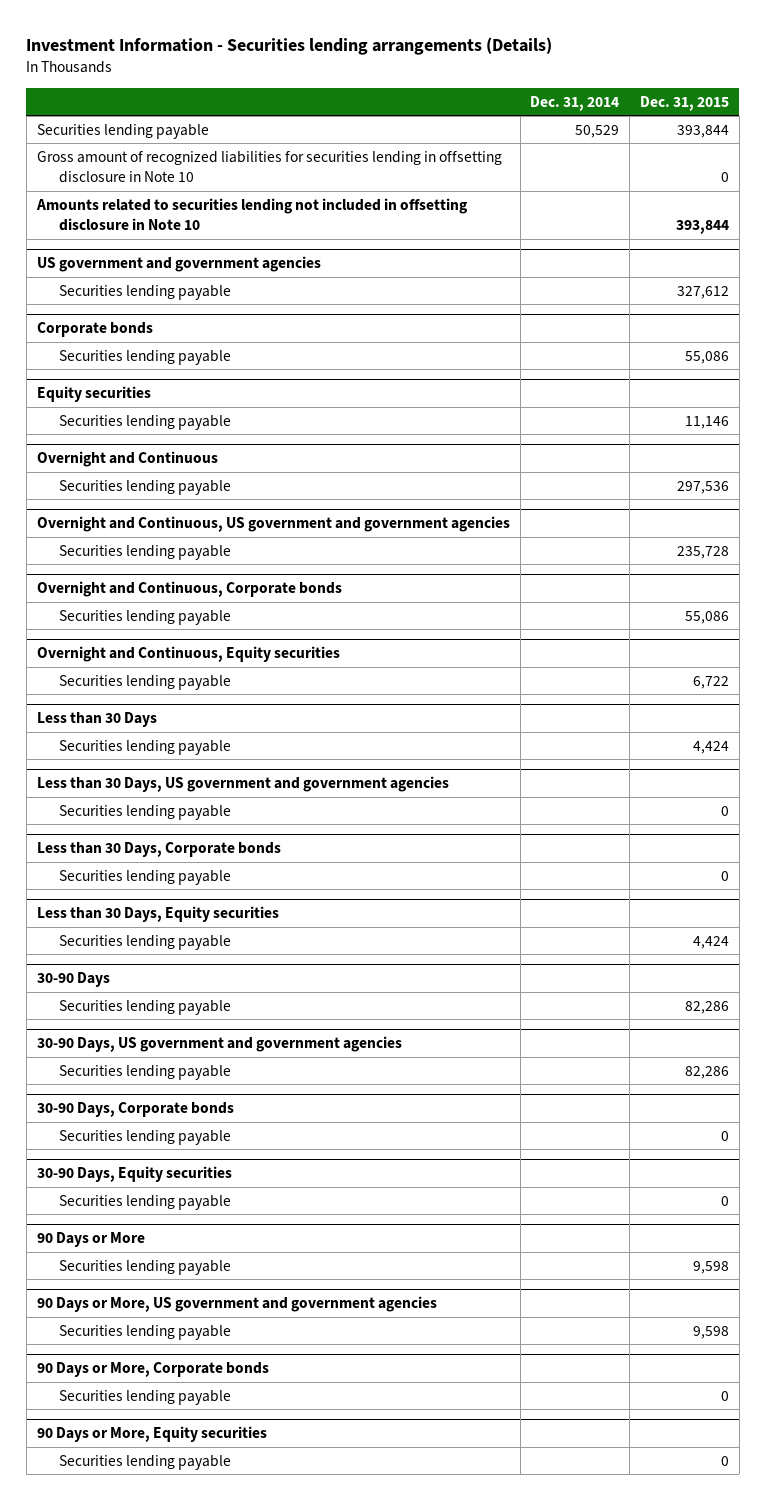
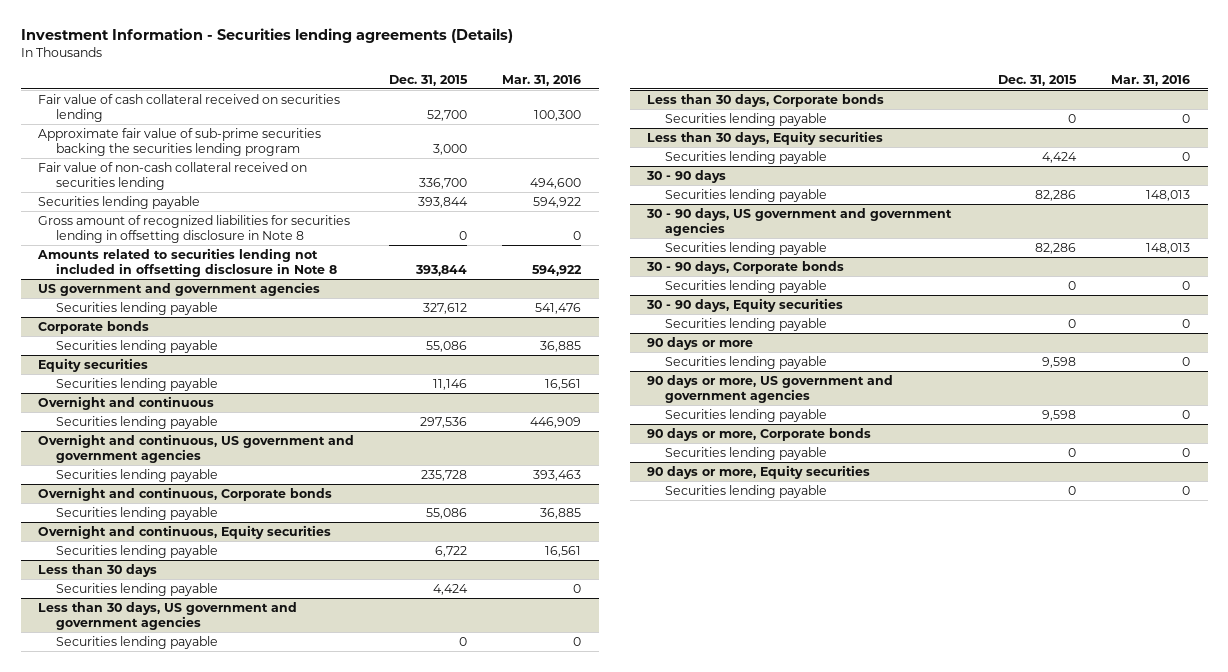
[26,36,553,55] Investment Information - Securities lending arrangements (Details) -> [20,28,513,44] Investment Information - Securities lending agreements (Details)
[530,95,620,111] Dec. 31, 2014 -> none
none -> [502,74,582,86] Mar. 31, 2016
none -> [38,94,341,122] Fair value of cash collateral received on securities lending
none -> [38,128,322,156] Approximate fair value of sub-prime securities backing the securities lending program
none -> [38,162,308,190] Fair value of non-cash collateral received on securities lending
[36,150,502,184] Gross amount of recognized liabilities for securities lending in offsetting disclosure in Note 10 -> [38,215,351,243] Gross amount of recognized liabilities for securities lending in offsetting disclosure in Note 8
[35,197,468,232] Amounts related to securities lending not included in offsetting disclosure in Note 10 -> [37,248,338,277] Amounts related to securities lending not included in offsetting disclosure in Note 8
[36,450,218,467] Overnight and Continuous -> [38,396,215,411] Overnight and continuous
[36,515,510,532] Overnight and Continuous, US government and government agencies -> [38,434,355,463] Overnight and continuous, US government and government agencies
[36,580,342,597] Overnight and Continuous, Corporate bonds -> [38,487,333,502] Overnight and continuous, Corporate bonds
[36,645,340,662] Overnight and Continuous, Equity securities -> [38,525,332,540] Overnight and continuous, Equity securities
[36,711,157,727] Less than 30 Days -> [38,564,158,578] Less than 30 days
[36,775,449,792] Less than 30 Days, US government and government agencies -> [38,602,298,630] Less than 30 days, US government and government agencies
[36,841,281,857] Less than 30 Days, Corporate bonds -> [647,94,885,108] Less than 30 days, Corporate bonds
[36,905,279,922] Less than 30 Days, Equity securities -> [647,131,884,146] Less than 30 days, Equity securities
[36,971,110,987] 30-90 Days -> [646,170,727,184] 30 - 90 days
[36,1035,402,1052] 30-90 Days, US government and government agencies -> [646,208,953,236] 30 - 90 days, US government and government agencies
[36,1101,234,1117] 30-90 Days, Corporate bonds -> [646,261,845,275] 30 - 90 days, Corporate bonds
[36,1165,232,1182] 30-90 Days, Equity securities -> [646,298,844,313] 30 - 90 days, Equity securities
[36,1231,145,1247] 90 Days or More -> [647,337,754,351] 90 days or more
[36,1295,437,1312] 90 Days or More, US government and government agencies -> [647,375,894,403] 90 days or more, US government and government agencies
[36,1361,269,1377] 90 Days or More, Corporate bonds -> [647,428,872,442] 90 days or more, Corporate bonds
[36,1425,267,1442] 90 Days or More, Equity securities -> [647,465,871,480] 90 days or more, Equity securities

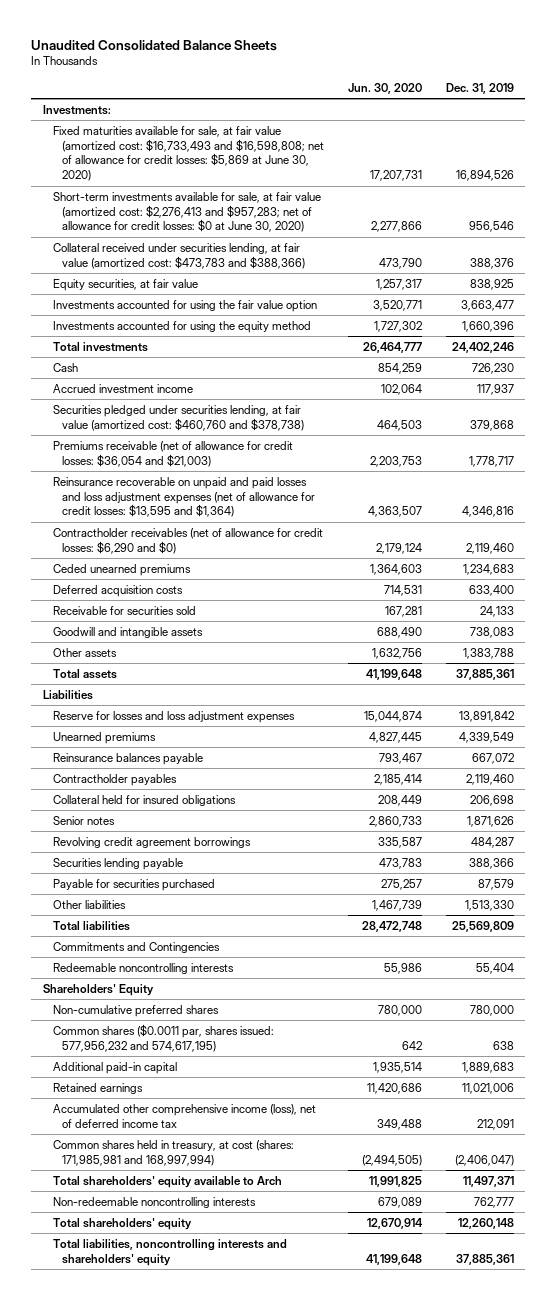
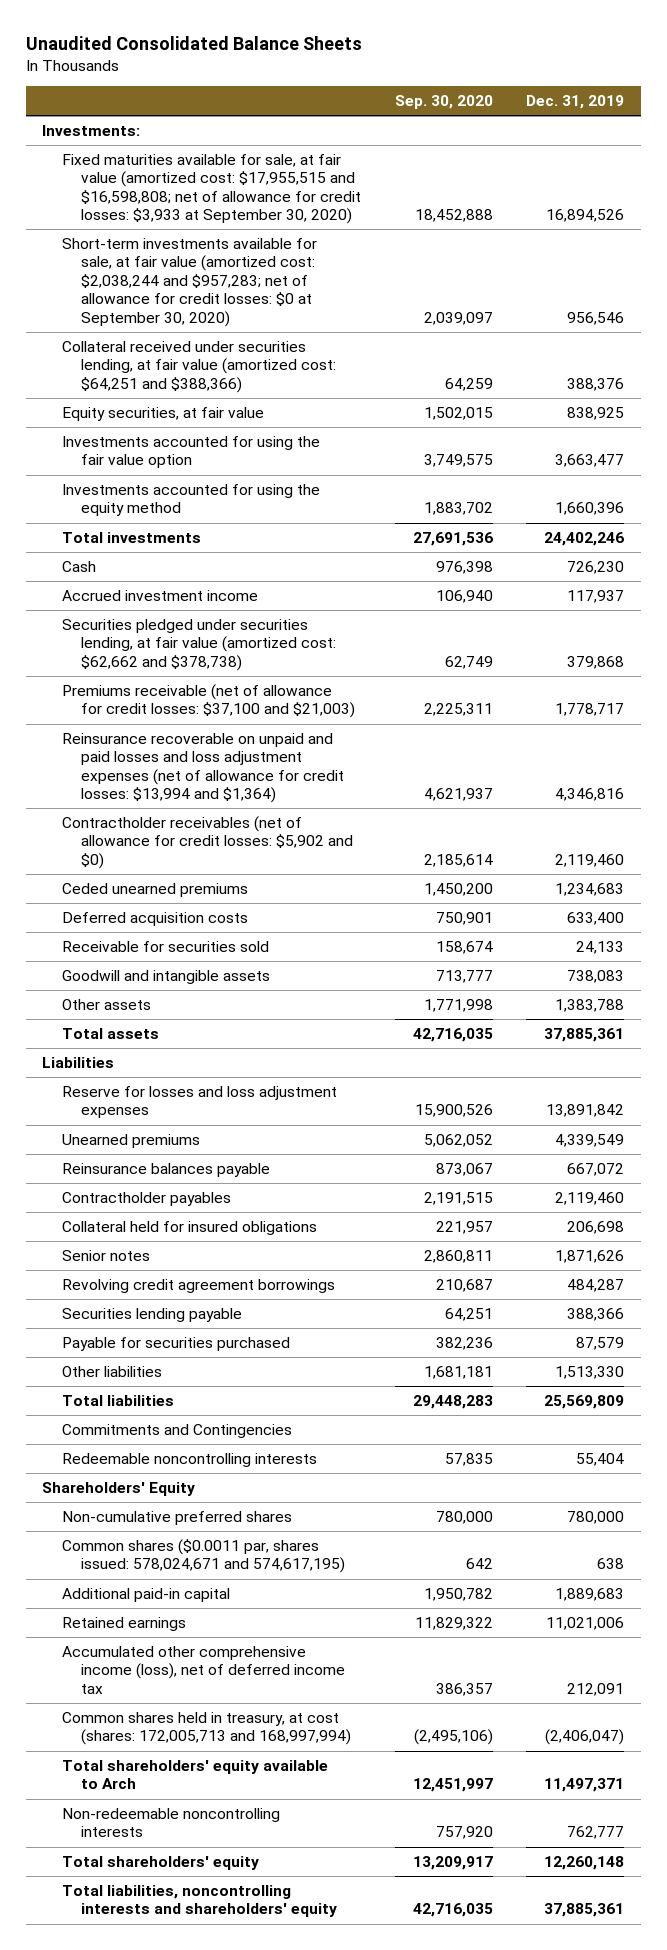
[347,82,422,94] Jun. 30, 2020 -> none
none -> [394,95,493,110] Sep. 30, 2020
[52,125,325,182] Fixed maturities available for sale, at fair value (amortized cost: $16,733,493 and $16,598,808; net of allowance for credit losses: $5,869 at June 30, 2020) -> [61,154,362,225] Fixed maturities available for sale, at fair value (amortized cost: $17,955,515 and $16,598,808; net of allowance for credit losses: $3,933 at September 30, 2020)
[52,191,321,233] Short-term investments available for sale, at fair value (amortized cost: $2,276,413 and $957,283; net of allowance for credit losses: $0 at June 30, 2020) -> [61,238,317,327] Short-term investments available for sale, at fair value (amortized cost: $2,038,244 and $957,283; net of allowance for credit losses: $0 at September 30, 2020)
[52,242,306,269] Collateral received under securities lending, at fair value (amortized cost: $473,783 and $388,366) -> [61,341,337,393] Collateral received under securities lending, at fair value (amortized cost: $64,251 and $388,366)
[52,404,305,431] Securities pledged under securities lending, at fair value (amortized cost: $460,760 and $378,738) -> [61,619,337,671] Securities pledged under securities lending, at fair value (amortized cost: $62,662 and $378,738)
[52,440,293,467] Premiums receivable (net of allowance for credit losses: $36,054 and $21,003) -> [61,684,356,719] Premiums receivable (net of allowance for credit losses: $37,100 and $21,003)
[52,476,316,518] Reinsurance recoverable on unpaid and paid losses and loss adjustment expenses (net of allowance for credit losses: $13,595 and $1,364) -> [61,733,345,804] Reinsurance recoverable on unpaid and paid losses and loss adjustment expenses (net of allowance for credit losses: $13,994 and $1,364)
[52,527,323,554] Contractholder receivables (net of allowance for credit losses: $6,290 and $0) -> [61,816,354,869] Contractholder receivables (net of allowance for credit losses: $5,902 and $0)
[52,1023,274,1052] Common shares ($0.0011 par, shares issued: 577,956,232 and 574,617,195) -> [61,1539,346,1574] Common shares ($0.0011 par, shares issued: 578,024,671 and 574,617,195)
[52,1139,294,1166] Common shares held in treasury, at cost (shares: 171,985,981 and 168,997,994) -> [61,1712,352,1746] Common shares held in treasury, at cost (shares: 172,005,713 and 168,997,994)

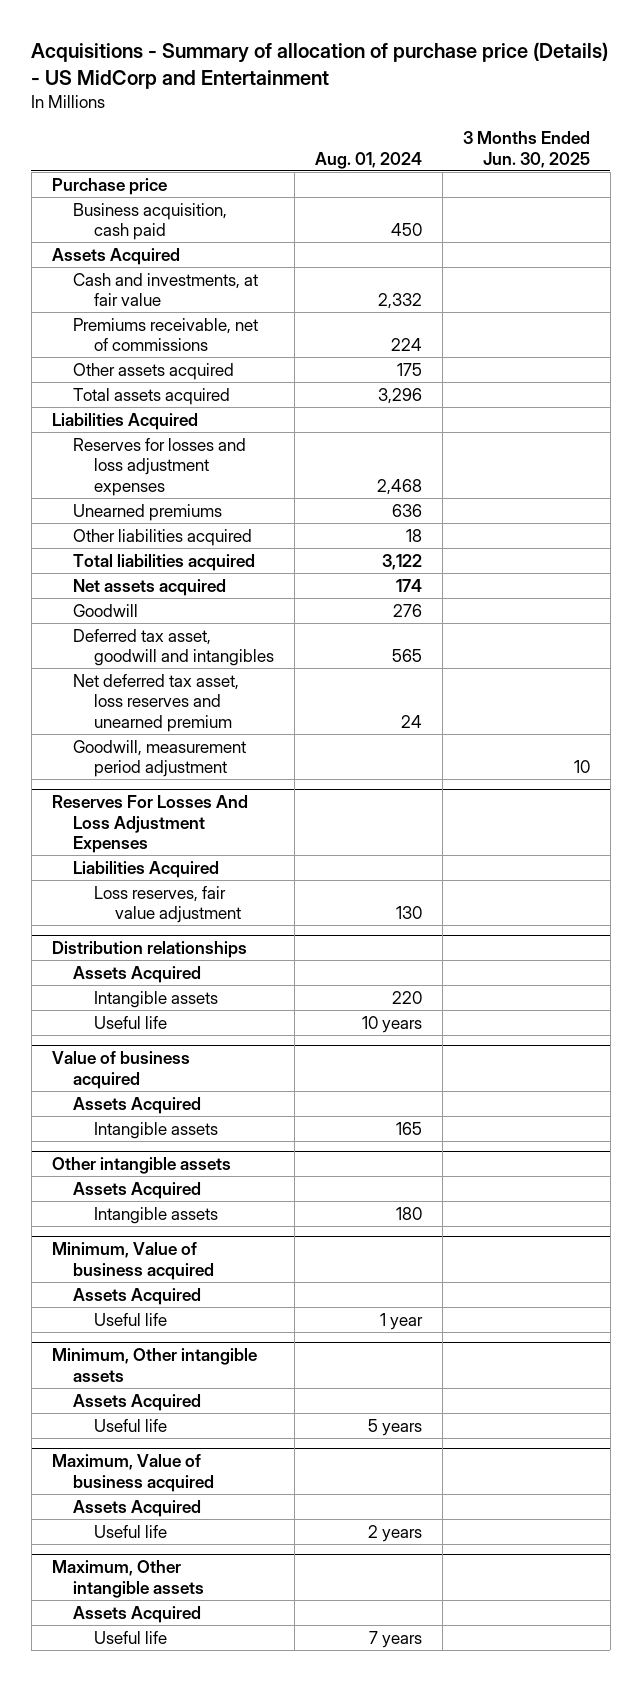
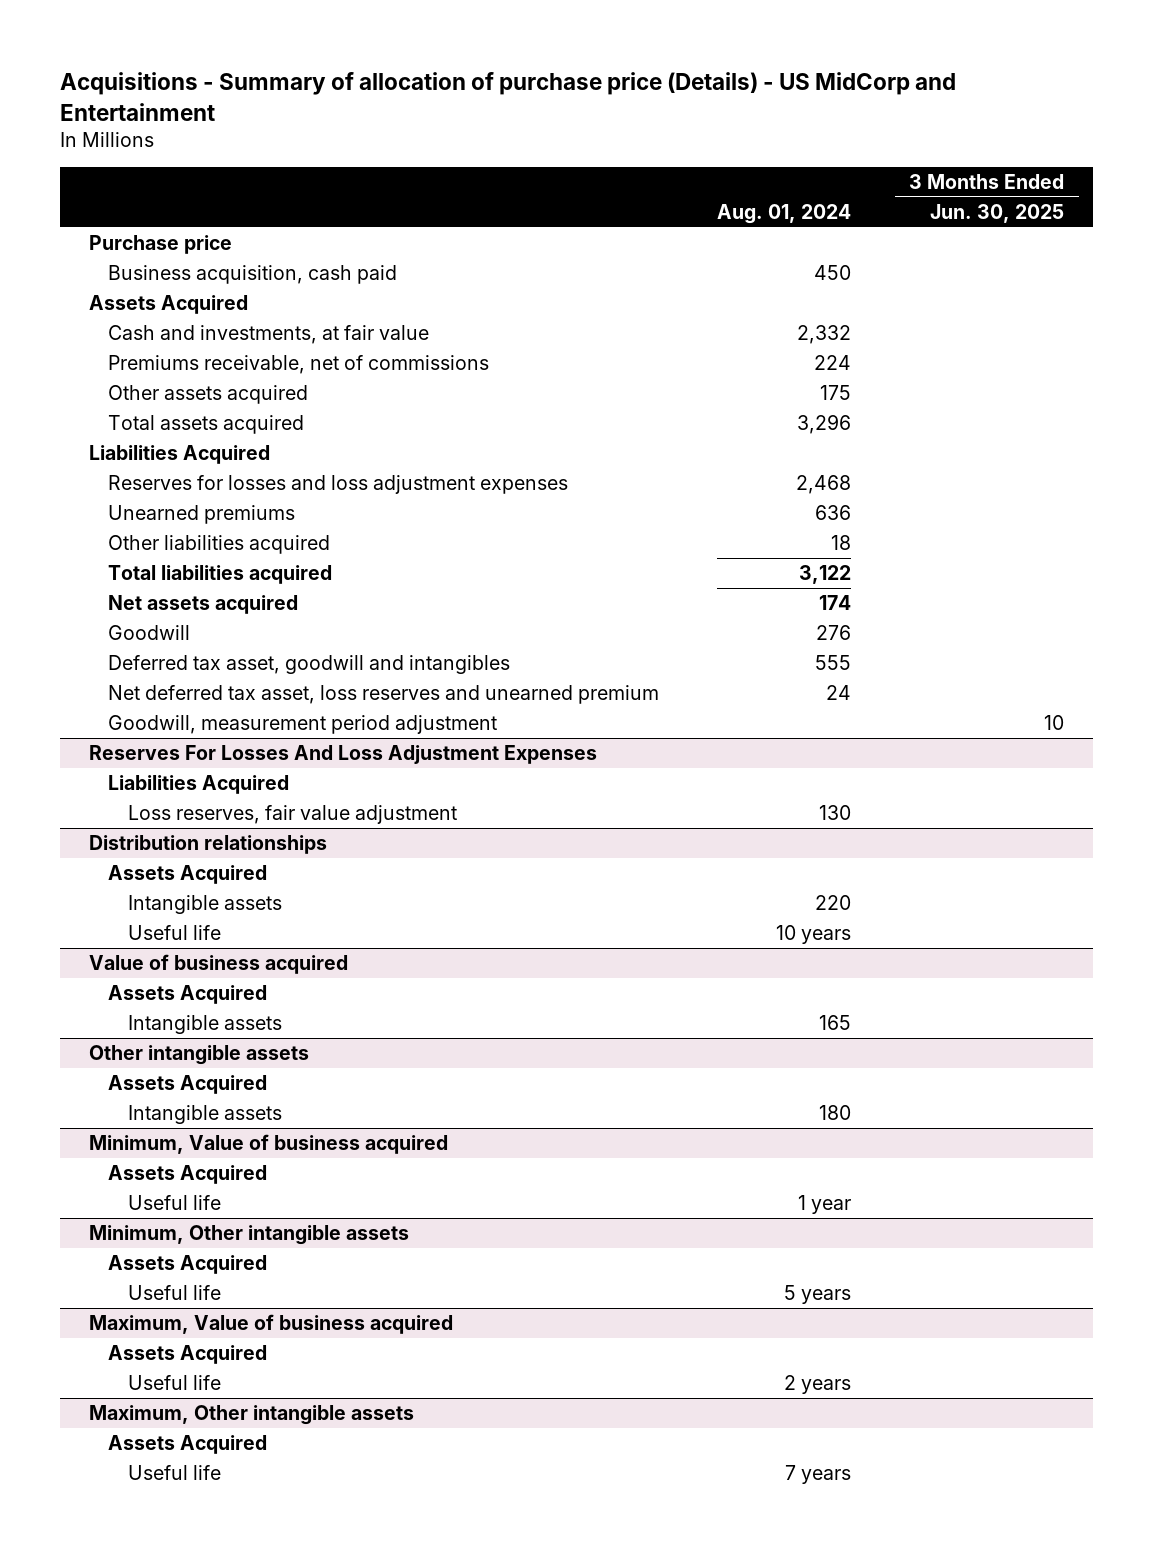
[391,649,422,663] 565 -> [815,655,852,671] 555

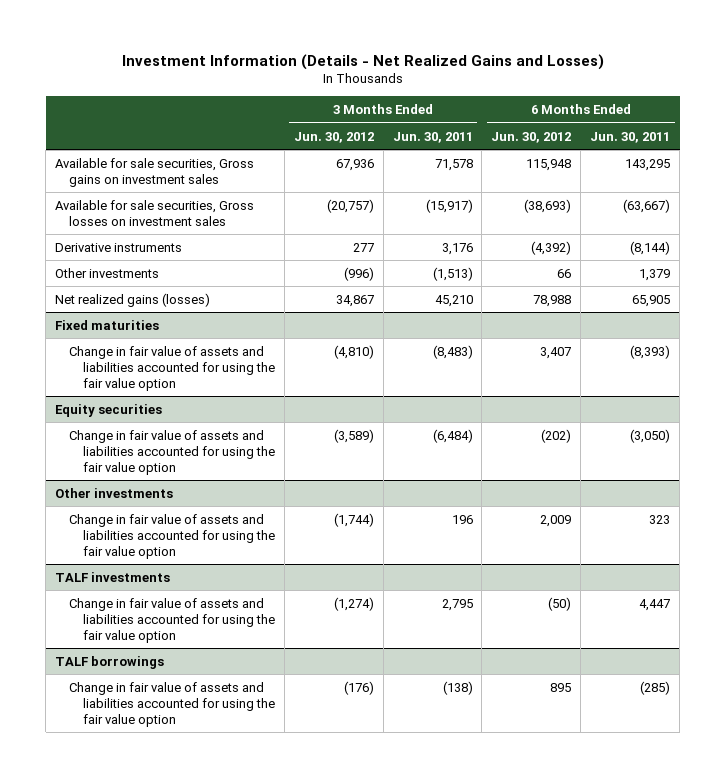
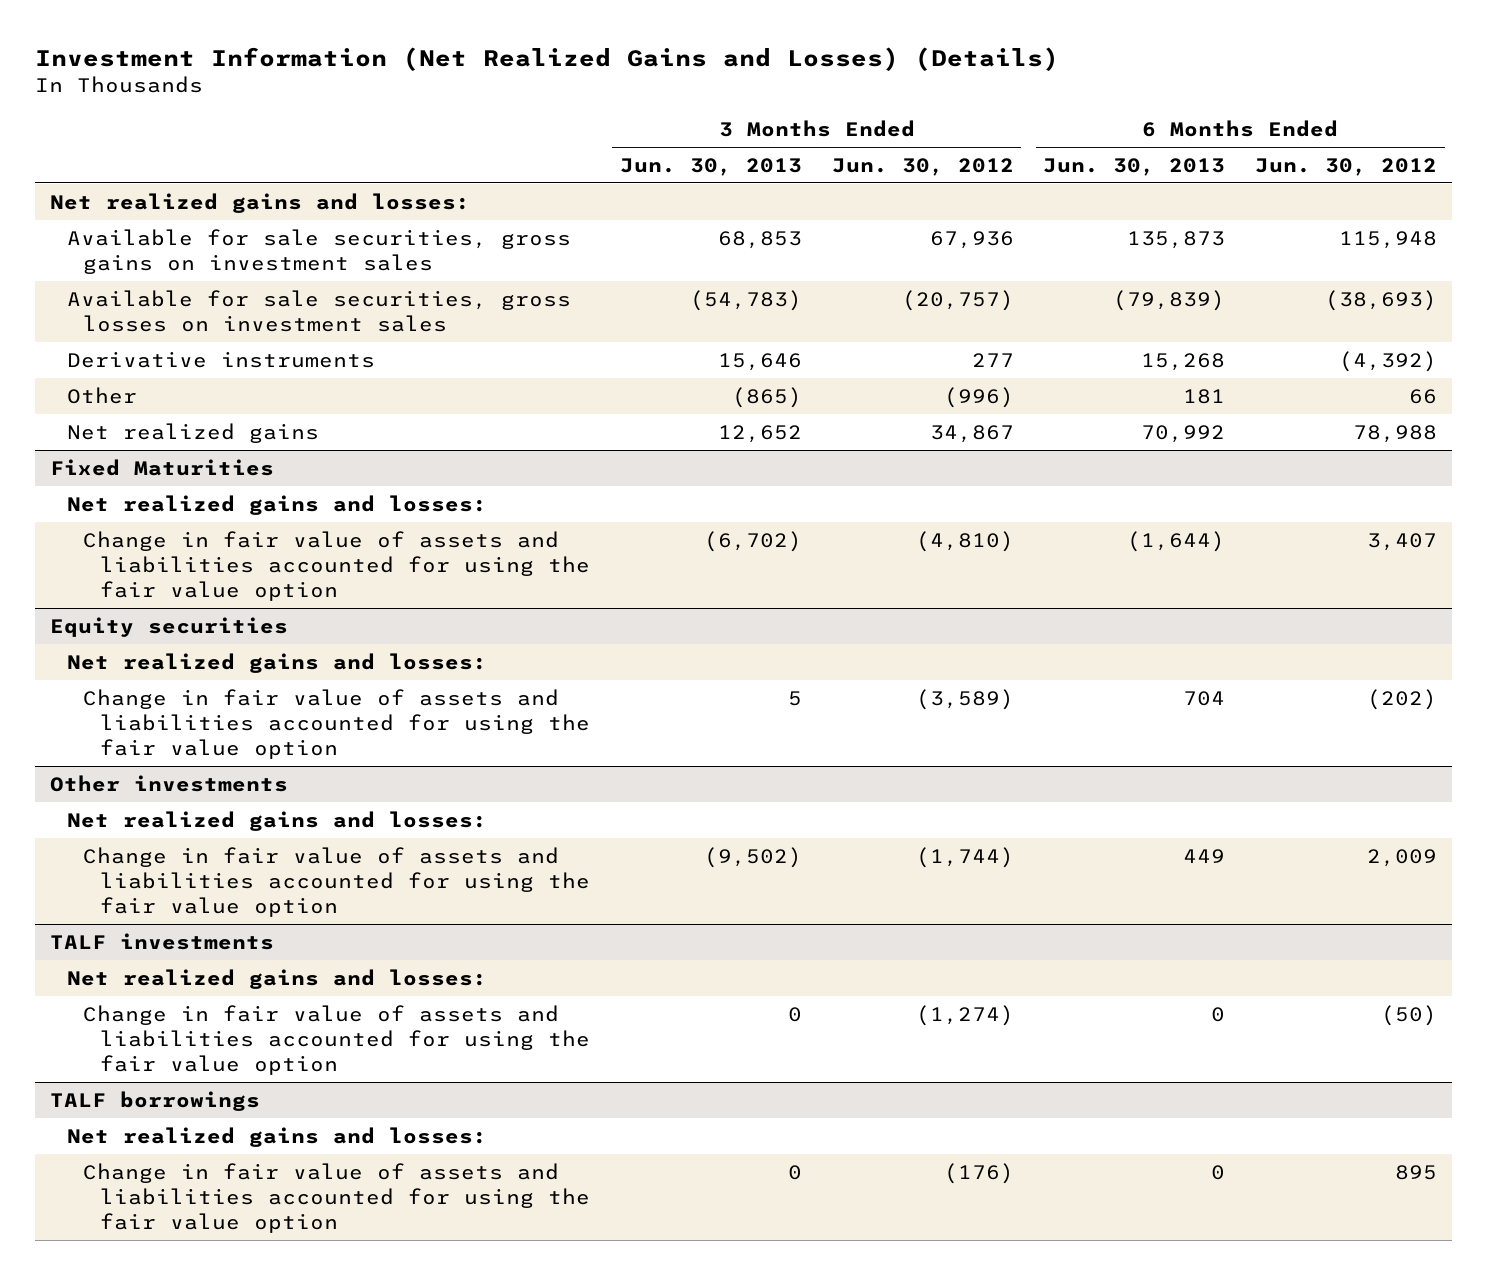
[121,53,604,70] Investment Information (Details - Net Realized Gains and Losses) -> [35,46,1060,71] Investment Information (Net Realized Gains and Losses) (Details)
[392,131,473,143] Jun. 30, 2011 -> none
[590,131,671,143] Jun. 30, 2011 -> none
none -> [619,157,802,176] Jun. 30, 2013
none -> [1043,157,1226,176] Jun. 30, 2013
none -> [50,192,471,213] Net realized gains and losses:
[55,157,255,187] Available for sale securities, Gross gains on investment sales -> [66,228,571,274] Available for sale securities, gross gains on investment sales
[55,199,255,226] Available for sale securities, Gross losses on investment sales -> [66,289,571,332] Available for sale securities, gross losses on investment sales
[55,267,160,278] Other investments -> [66,386,137,404] Other
[55,292,211,307] Net realized gains (losses) -> [66,422,319,443] Net realized gains
[55,319,160,330] Fixed maturities -> [50,458,275,476] Fixed Maturities
none -> [66,494,487,515] Net realized gains and losses:
none -> [66,652,487,673] Net realized gains and losses:
none -> [66,810,487,831] Net realized gains and losses:
none -> [66,968,487,989] Net realized gains and losses:
none -> [66,1126,487,1147] Net realized gains and losses:

